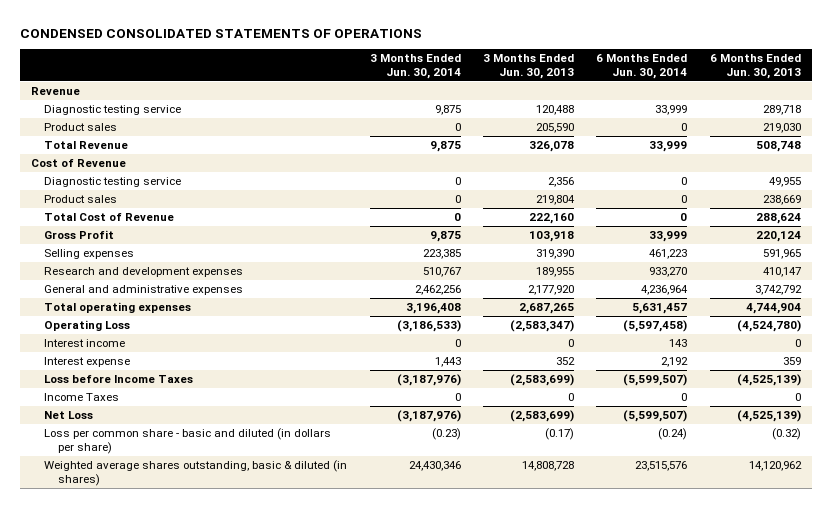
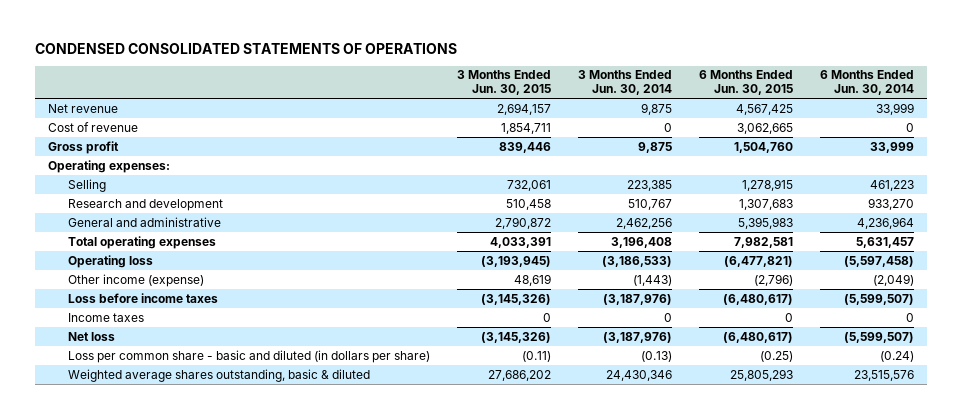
[483,54,575,79] 3 Months Ended Jun. 30, 2013 -> none
[709,54,801,79] 6 Months Ended Jun. 30, 2013 -> none
none -> [456,70,551,96] 3 Months Ended Jun. 30, 2015
none -> [698,70,793,96] 6 Months Ended Jun. 30, 2015
[30,87,80,96] Revenue -> none
[44,105,182,116] Diagnostic testing service -> none
[44,123,118,132] Product sales -> none
[30,159,126,168] Cost of Revenue -> none
[44,177,182,188] Diagnostic testing service -> none
[44,195,118,204] Product sales -> none
[44,141,129,150] Total Revenue -> [48,103,119,113] Net revenue
[44,213,175,222] Total Cost of Revenue -> [48,121,139,132] Cost of revenue
[44,230,115,240] Gross Profit -> [48,140,120,154] Gross profit
none -> [48,159,171,173] Operating expenses:
[44,249,135,260] Selling expenses -> [67,178,106,192] Selling
[44,267,244,278] Research and development expenses -> [67,198,223,211] Research and development
[44,285,244,296] General and administrative expenses -> [67,216,221,227] General and administrative
[44,339,126,348] Interest income -> none
[44,357,131,368] Interest expense -> none
[44,320,131,332] Operating Loss -> [67,254,153,268] Operating loss
none -> [67,273,204,287] Other income (expense)
[44,375,194,384] Loss before Income Taxes -> [67,292,218,303] Loss before income taxes
[44,393,120,402] Income Taxes -> [67,312,144,322] Income taxes
[44,411,94,420] Net Loss -> [67,331,115,341] Net loss
[431,428,461,441] (0.23) -> [640,350,672,362] (0.13)
[44,460,348,486] Weighted average shares outstanding, basic & diluted (in shares) -> [67,368,370,382] Weighted average shares outstanding, basic & diluted

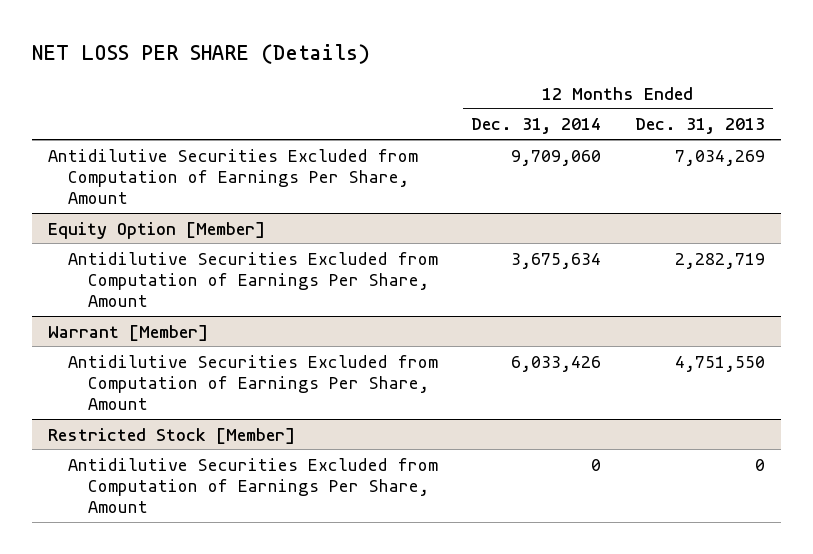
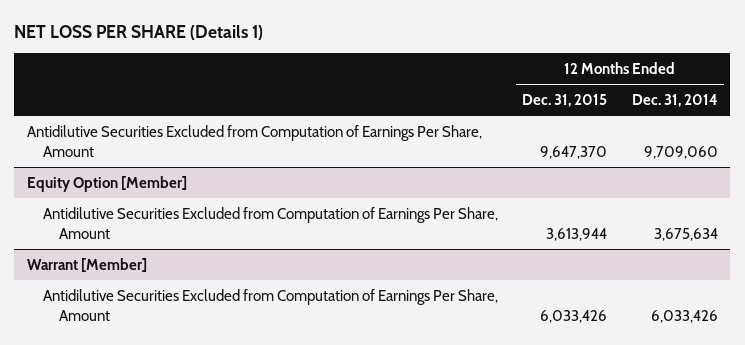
[31,44,370,65] NET LOSS PER SHARE (Details) -> [14,25,264,41] NET LOSS PER SHARE (Details 1)
[634,118,765,135] Dec. 31, 2013 -> none
none -> [522,94,608,108] Dec. 31, 2015
[48,427,296,444] Restricted Stock [Member] -> none
[68,457,439,514] Antidilutive Securities Excluded from Computation of Earnings Per Share, Amount -> none

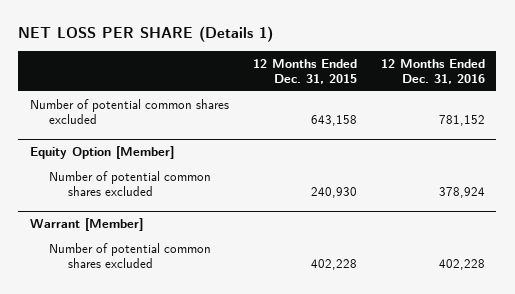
[631,94,718,108] Dec. 31, 2014 -> none
none -> [380,58,485,85] 12 Months Ended Dec. 31, 2016
[26,124,482,157] Antidilutive Securities Excluded from Computation of Earnings Per Share, Amount -> none
none -> [30,98,230,125] Number of potential common shares excluded
[42,206,498,239] Antidilutive Securities Excluded from Computation of Earnings Per Share, Amount -> none
none -> [49,170,212,197] Number of potential common shares excluded
[42,288,498,321] Antidilutive Securities Excluded from Computation of Earnings Per Share, Amount -> none
none -> [49,242,212,269] Number of potential common shares excluded

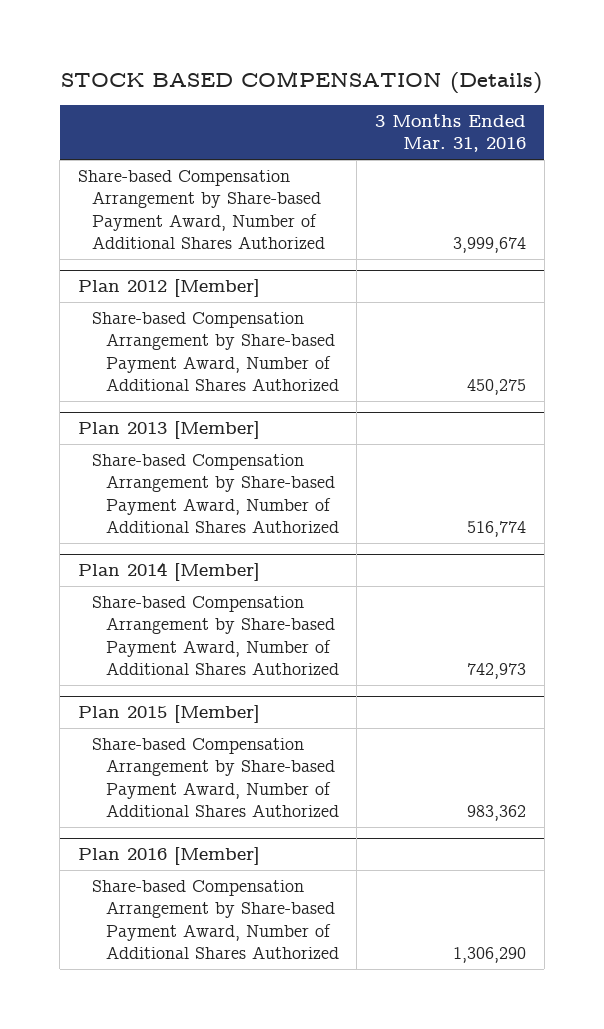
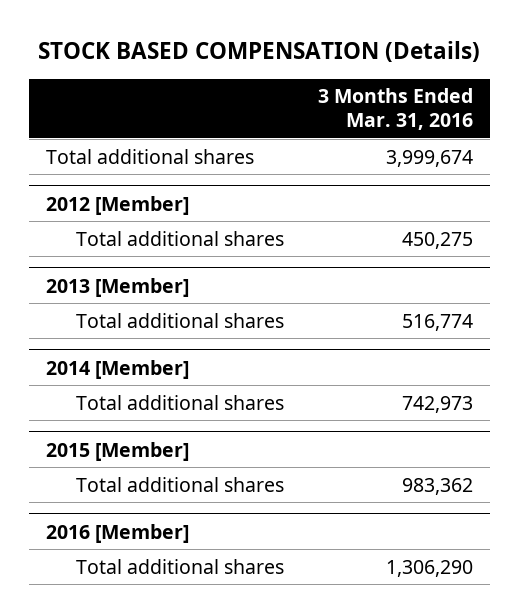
[77,170,325,249] Share-based Compensation Arrangement by Share-based Payment Award, Number of Additional Shares Authorized -> [45,148,254,164] Total additional shares
[77,279,260,298] Plan 2012 [Member] -> [45,195,189,215] 2012 [Member]
[91,312,339,391] Share-based Compensation Arrangement by Share-based Payment Award, Number of Additional Shares Authorized -> [75,230,284,246] Total additional shares
[77,421,260,440] Plan 2013 [Member] -> [45,277,189,297] 2013 [Member]
[91,454,339,533] Share-based Compensation Arrangement by Share-based Payment Award, Number of Additional Shares Authorized -> [75,312,284,328] Total additional shares
[77,562,260,582] Plan 2014 [Member] -> [45,359,189,379] 2014 [Member]
[91,596,339,675] Share-based Compensation Arrangement by Share-based Payment Award, Number of Additional Shares Authorized -> [75,394,284,410] Total additional shares
[77,705,260,724] Plan 2015 [Member] -> [45,441,189,461] 2015 [Member]
[91,738,339,817] Share-based Compensation Arrangement by Share-based Payment Award, Number of Additional Shares Authorized -> [75,476,284,492] Total additional shares
[77,847,260,866] Plan 2016 [Member] -> [45,523,189,543] 2016 [Member]
[91,880,339,959] Share-based Compensation Arrangement by Share-based Payment Award, Number of Additional Shares Authorized -> [75,558,284,574] Total additional shares

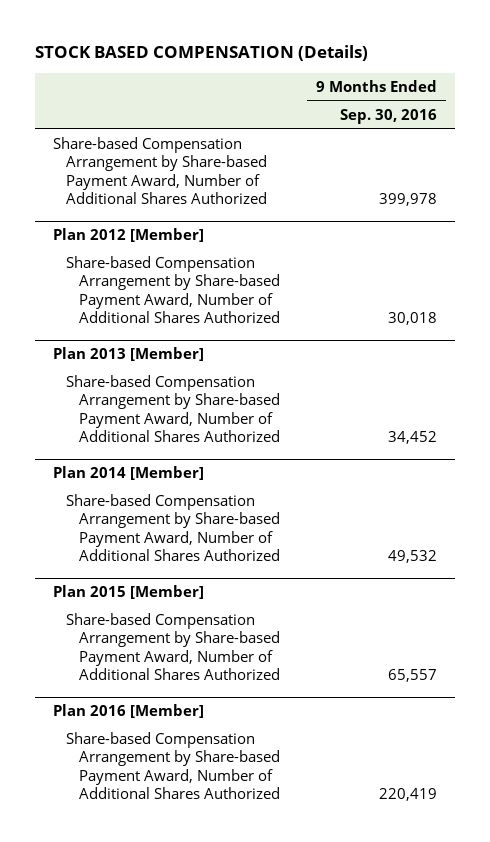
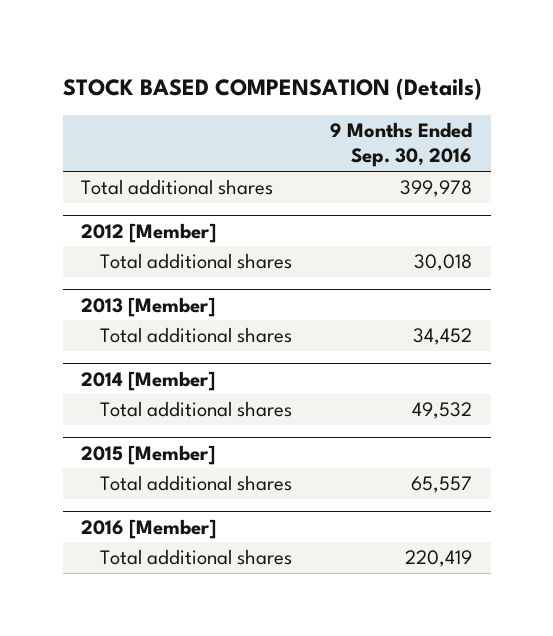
[52,137,267,204] Share-based Compensation Arrangement by Share-based Payment Award, Number of Additional Shares Authorized -> [81,179,274,196] Total additional shares
[52,228,204,243] Plan 2012 [Member] -> [81,222,217,243] 2012 [Member]
[65,256,280,323] Share-based Compensation Arrangement by Share-based Payment Award, Number of Additional Shares Authorized -> [100,253,293,270] Total additional shares
[52,347,204,362] Plan 2013 [Member] -> [81,296,216,317] 2013 [Member]
[65,375,280,442] Share-based Compensation Arrangement by Share-based Payment Award, Number of Additional Shares Authorized -> [100,327,293,344] Total additional shares
[52,466,204,481] Plan 2014 [Member] -> [81,370,216,391] 2014 [Member]
[65,494,280,561] Share-based Compensation Arrangement by Share-based Payment Award, Number of Additional Shares Authorized -> [100,401,293,418] Total additional shares
[52,585,204,600] Plan 2015 [Member] -> [81,444,216,465] 2015 [Member]
[65,613,280,680] Share-based Compensation Arrangement by Share-based Payment Award, Number of Additional Shares Authorized -> [100,475,293,492] Total additional shares
[52,704,204,719] Plan 2016 [Member] -> [81,518,217,539] 2016 [Member]
[65,732,280,799] Share-based Compensation Arrangement by Share-based Payment Award, Number of Additional Shares Authorized -> [100,549,293,566] Total additional shares

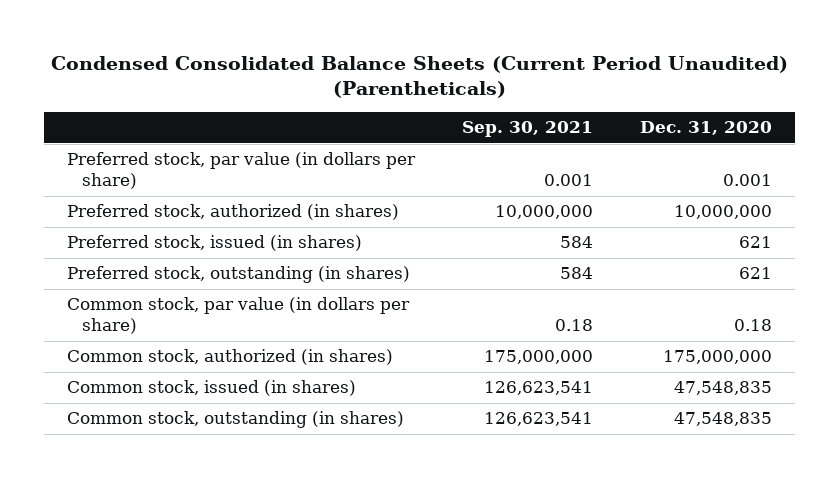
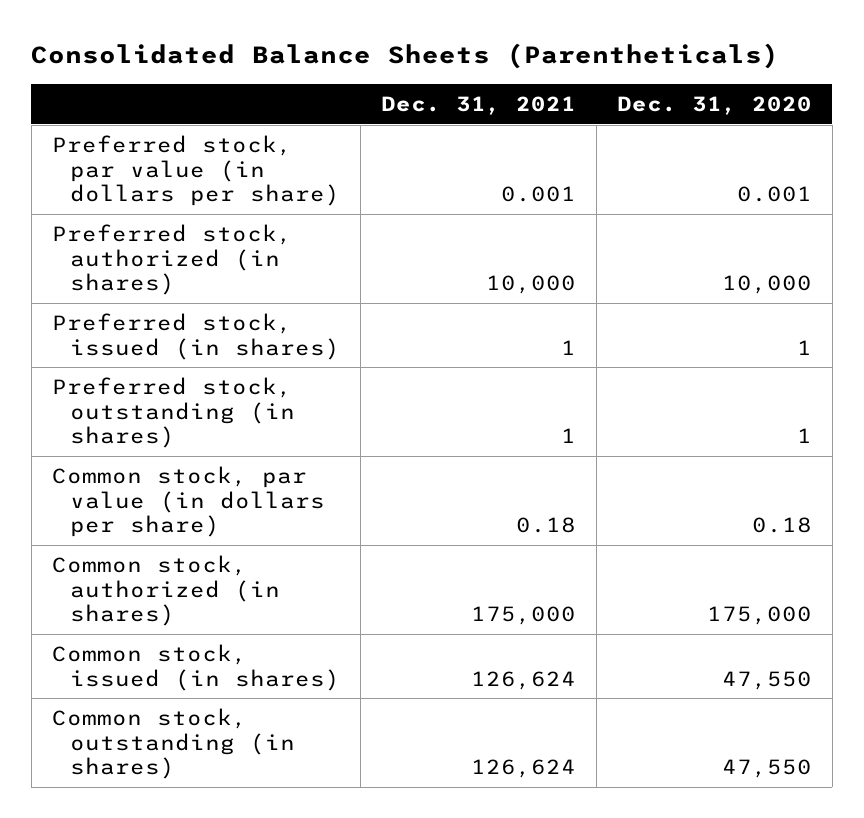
[50,55,788,99] Condensed Consolidated Balance Sheets (Current Period Unaudited) (Parentheticals) -> [31,43,780,70] Consolidated Balance Sheets (Parentheticals)
[462,121,594,138] Sep. 30, 2021 -> none
none -> [380,95,576,115] Dec. 31, 2021
[673,205,772,220] 10,000,000 -> [721,274,812,294] 10,000
[738,236,772,249] 621 -> [796,339,812,355] 1
[738,267,772,280] 621 -> [796,427,812,443] 1
[662,350,772,365] 175,000,000 -> [706,605,812,625] 175,000
[673,381,772,396] 47,548,835 -> [721,670,812,690] 47,550
[673,412,772,427] 47,548,835 -> [721,758,812,778] 47,550

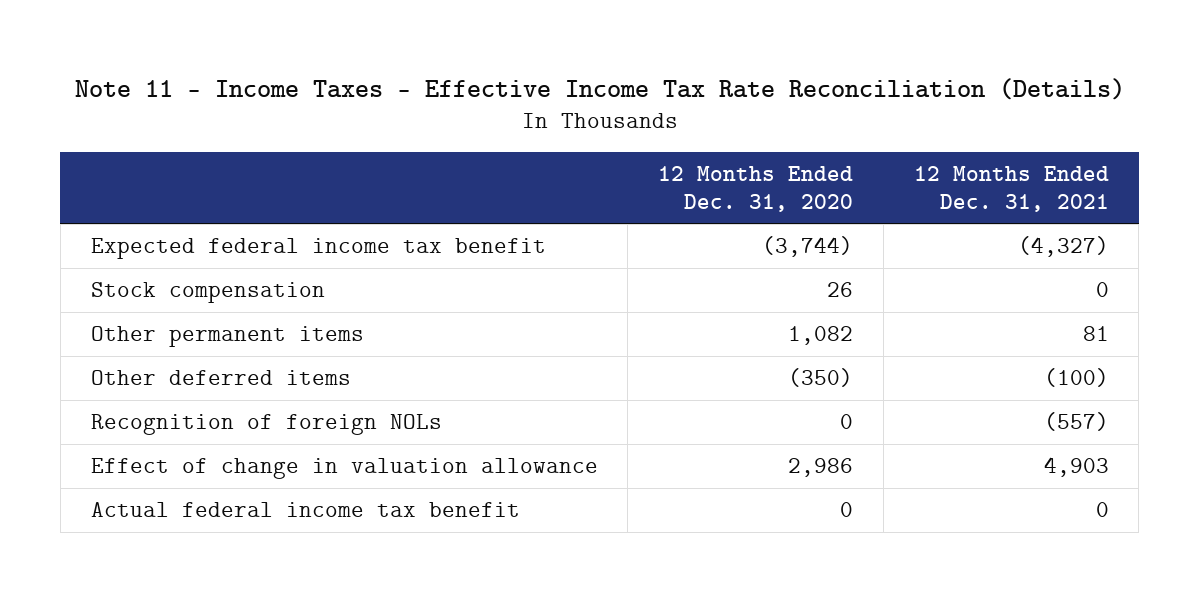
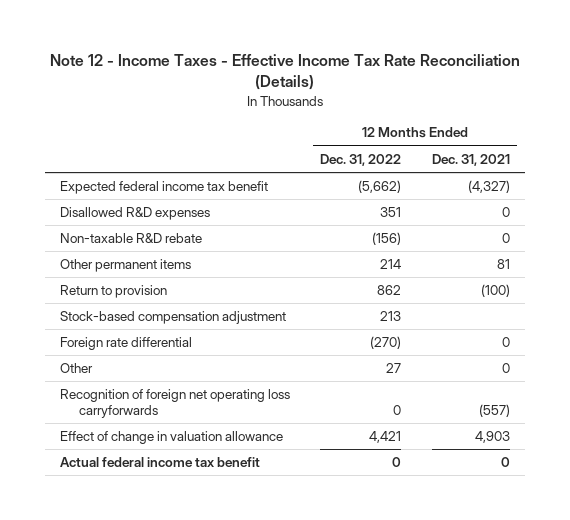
[74,77,1125,100] Note 11 - Income Taxes - Effective Income Tax Rate Reconciliation (Details) -> [49,53,520,91] Note 12 - Income Taxes - Effective Income Tax Rate Reconciliation (Details)
[658,165,854,212] 12 Months Ended Dec. 31, 2020 -> none
none -> [320,153,402,166] Dec. 31, 2022
[90,282,325,304] Stock compensation -> none
none -> [59,207,210,221] Disallowed R&D expenses
none -> [59,233,202,244] Non-taxable R&D rebate
[90,370,351,386] Other deferred items -> [59,285,167,299] Return to provision
none -> [59,311,286,325] Stock-based compensation adjustment
none -> [59,337,192,351] Foreign rate differential
none -> [59,363,93,374] Other
[90,414,442,436] Recognition of foreign NOLs -> [59,389,290,419] Recognition of foreign net operating loss carryforwards

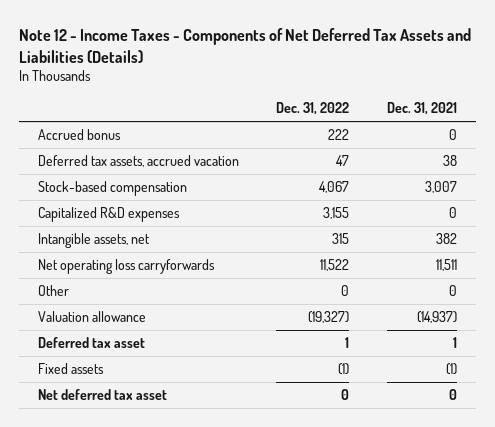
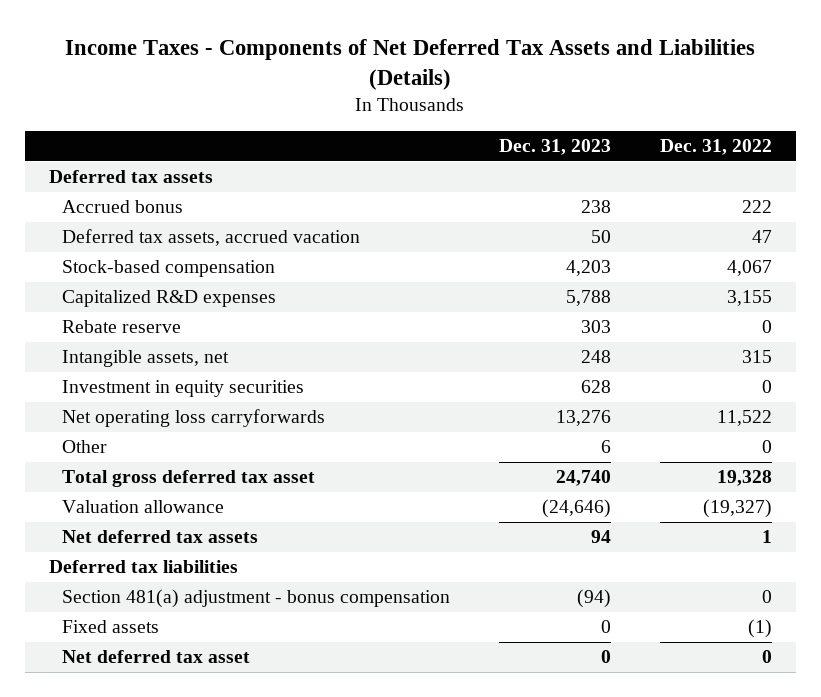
[19,27,472,63] Note 12 - Income Taxes - Components of Net Deferred Tax Assets and Liabilities (Details) -> [65,38,756,91] Income Taxes - Components of Net Deferred Tax Assets and Liabilities (Details)
[386,102,457,116] Dec. 31, 2021 -> none
none -> [499,139,612,156] Dec. 31, 2023
none -> [48,170,213,184] Deferred tax assets
none -> [62,320,182,334] Rebate reserve
none -> [62,380,305,398] Investment in equity securities
none -> [62,470,316,488] Total gross deferred tax asset
[37,336,145,348] Deferred tax asset -> [62,530,259,544] Net deferred tax assets
none -> [48,560,238,574] Deferred tax liabilities
none -> [62,589,451,609] Section 481(a) adjustment - bonus compensation

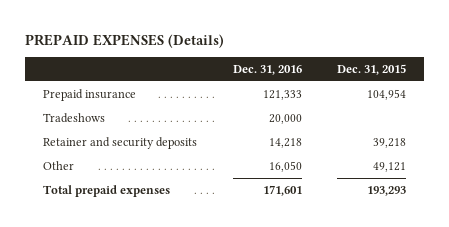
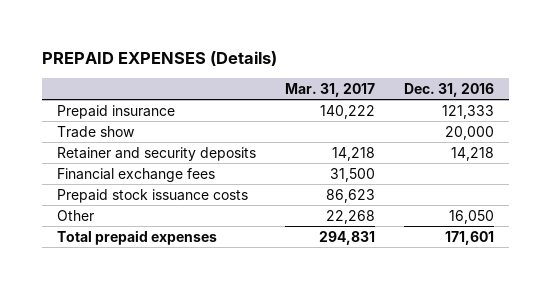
[337,63,407,75] Dec. 31, 2015 -> none
none -> [285,82,376,97] Mar. 31, 2017
[42,112,105,123] Tradeshows -> [56,125,134,138] Trade show
none -> [56,167,215,182] Financial exchange fees
none -> [56,188,248,203] Prepaid stock issuance costs

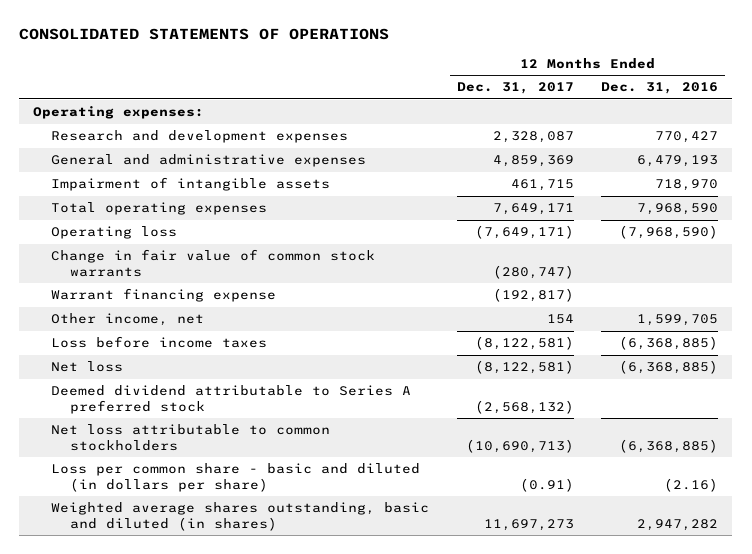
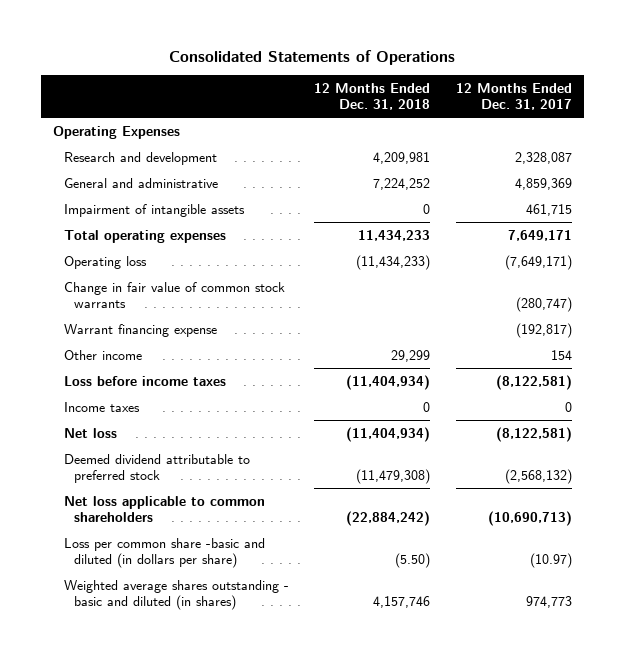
[19,27,390,40] CONSOLIDATED STATEMENTS OF OPERATIONS -> [169,49,456,65] Consolidated Statements of Operations
[601,82,719,95] Dec. 31, 2016 -> none
none -> [314,83,431,111] 12 Months Ended Dec. 31, 2018
[33,106,205,120] Operating expenses: -> [53,125,181,139] Operating Expenses
[51,130,349,144] Research and development expenses -> [63,151,217,165] Research and development
[51,154,367,168] General and administrative expenses -> [63,177,218,188] General and administrative
[51,313,205,327] Other income, net -> [63,349,142,360] Other income
none -> [63,401,140,412] Income taxes
[51,385,412,415] Deemed dividend attributable to Series A preferred stock -> [63,453,250,483] Deemed dividend attributable to preferred stock
[51,424,331,452] Net loss attributable to common stockholders -> [63,495,265,522] Net loss applicable to common shareholders
[51,463,421,493] Loss per common share - basic and diluted (in dollars per share) -> [63,537,265,568] Loss per common share -basic and diluted (in dollars per share)
[519,478,574,493] (0.91) -> [529,552,572,568] (10.97)
[51,502,430,532] Weighted average shares outstanding, basic and diluted (in shares) -> [63,579,289,610] Weighted average shares outstanding - basic and diluted (in shares)
[483,519,574,532] 11,697,273 -> [525,595,572,608] 974,773

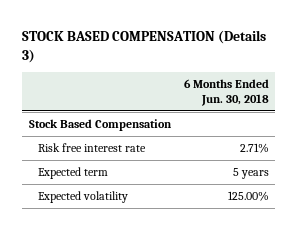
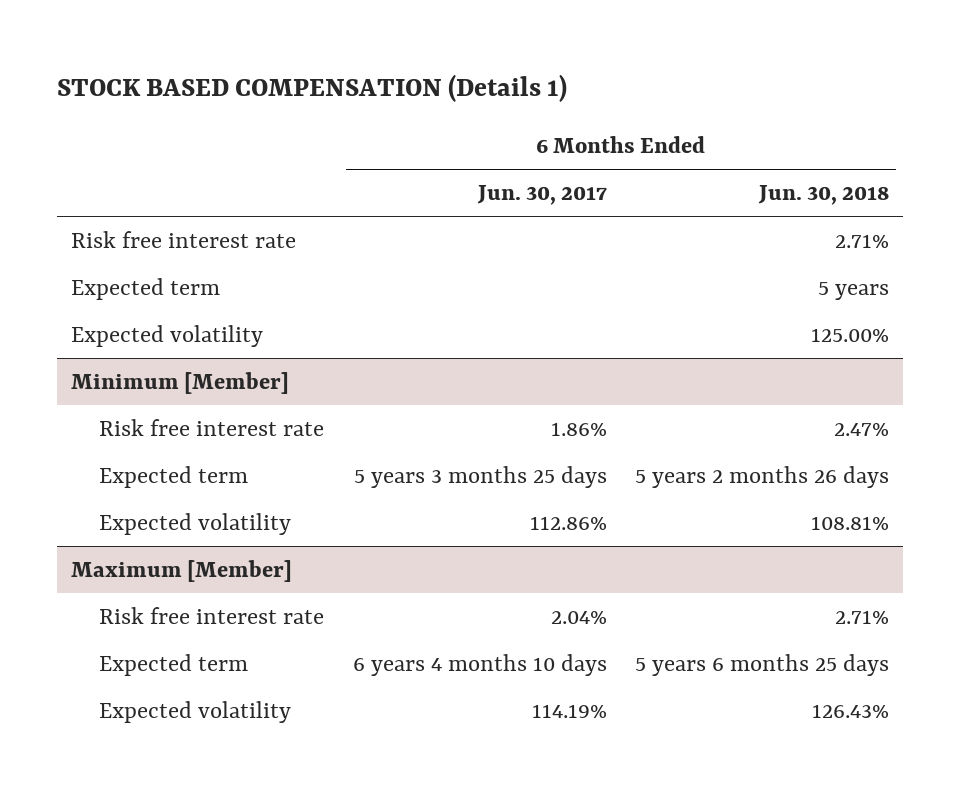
[22,29,267,63] STOCK BASED COMPENSATION (Details 3) -> [56,74,567,103] STOCK BASED COMPENSATION (Details 1)
none -> [476,185,607,206] Jun. 30, 2017
[28,118,172,131] Stock Based Compensation -> none
none -> [70,371,289,394] Minimum [Member]
none -> [99,418,325,436] Risk free interest rate
none -> [99,465,249,488] Expected term
none -> [99,512,292,535] Expected volatility
none -> [70,559,292,582] Maximum [Member]
none -> [99,606,325,624] Risk free interest rate
none -> [99,653,249,676] Expected term
none -> [99,700,292,723] Expected volatility

